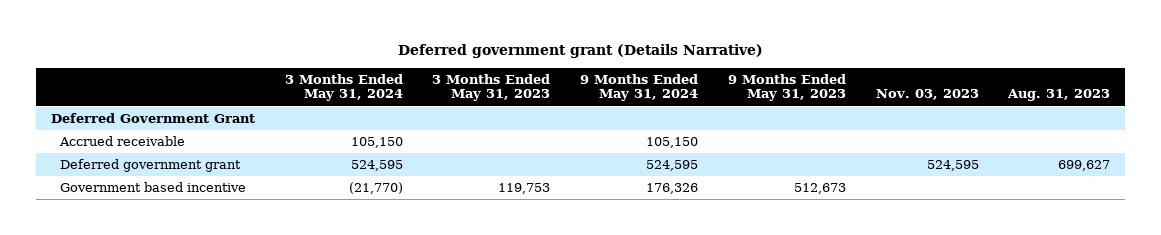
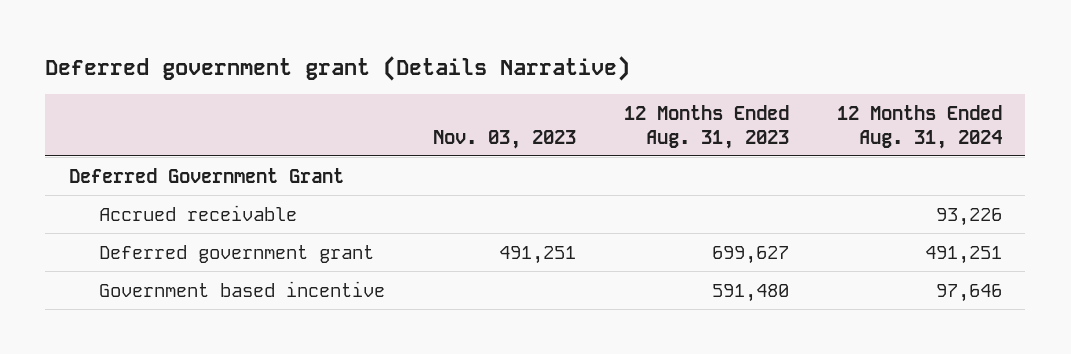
[284,73,403,102] 3 Months Ended May 31, 2024 -> none
[432,73,551,102] 3 Months Ended May 31, 2023 -> none
[580,73,699,102] 9 Months Ended May 31, 2024 -> none
[727,73,846,102] 9 Months Ended May 31, 2023 -> none
[1007,89,1111,102] Aug. 31, 2023 -> none
none -> [623,104,789,149] 12 Months Ended Aug. 31, 2023
none -> [836,104,1002,149] 12 Months Ended Aug. 31, 2024
[926,160,979,172] 524,595 -> [499,245,577,264] 491,251

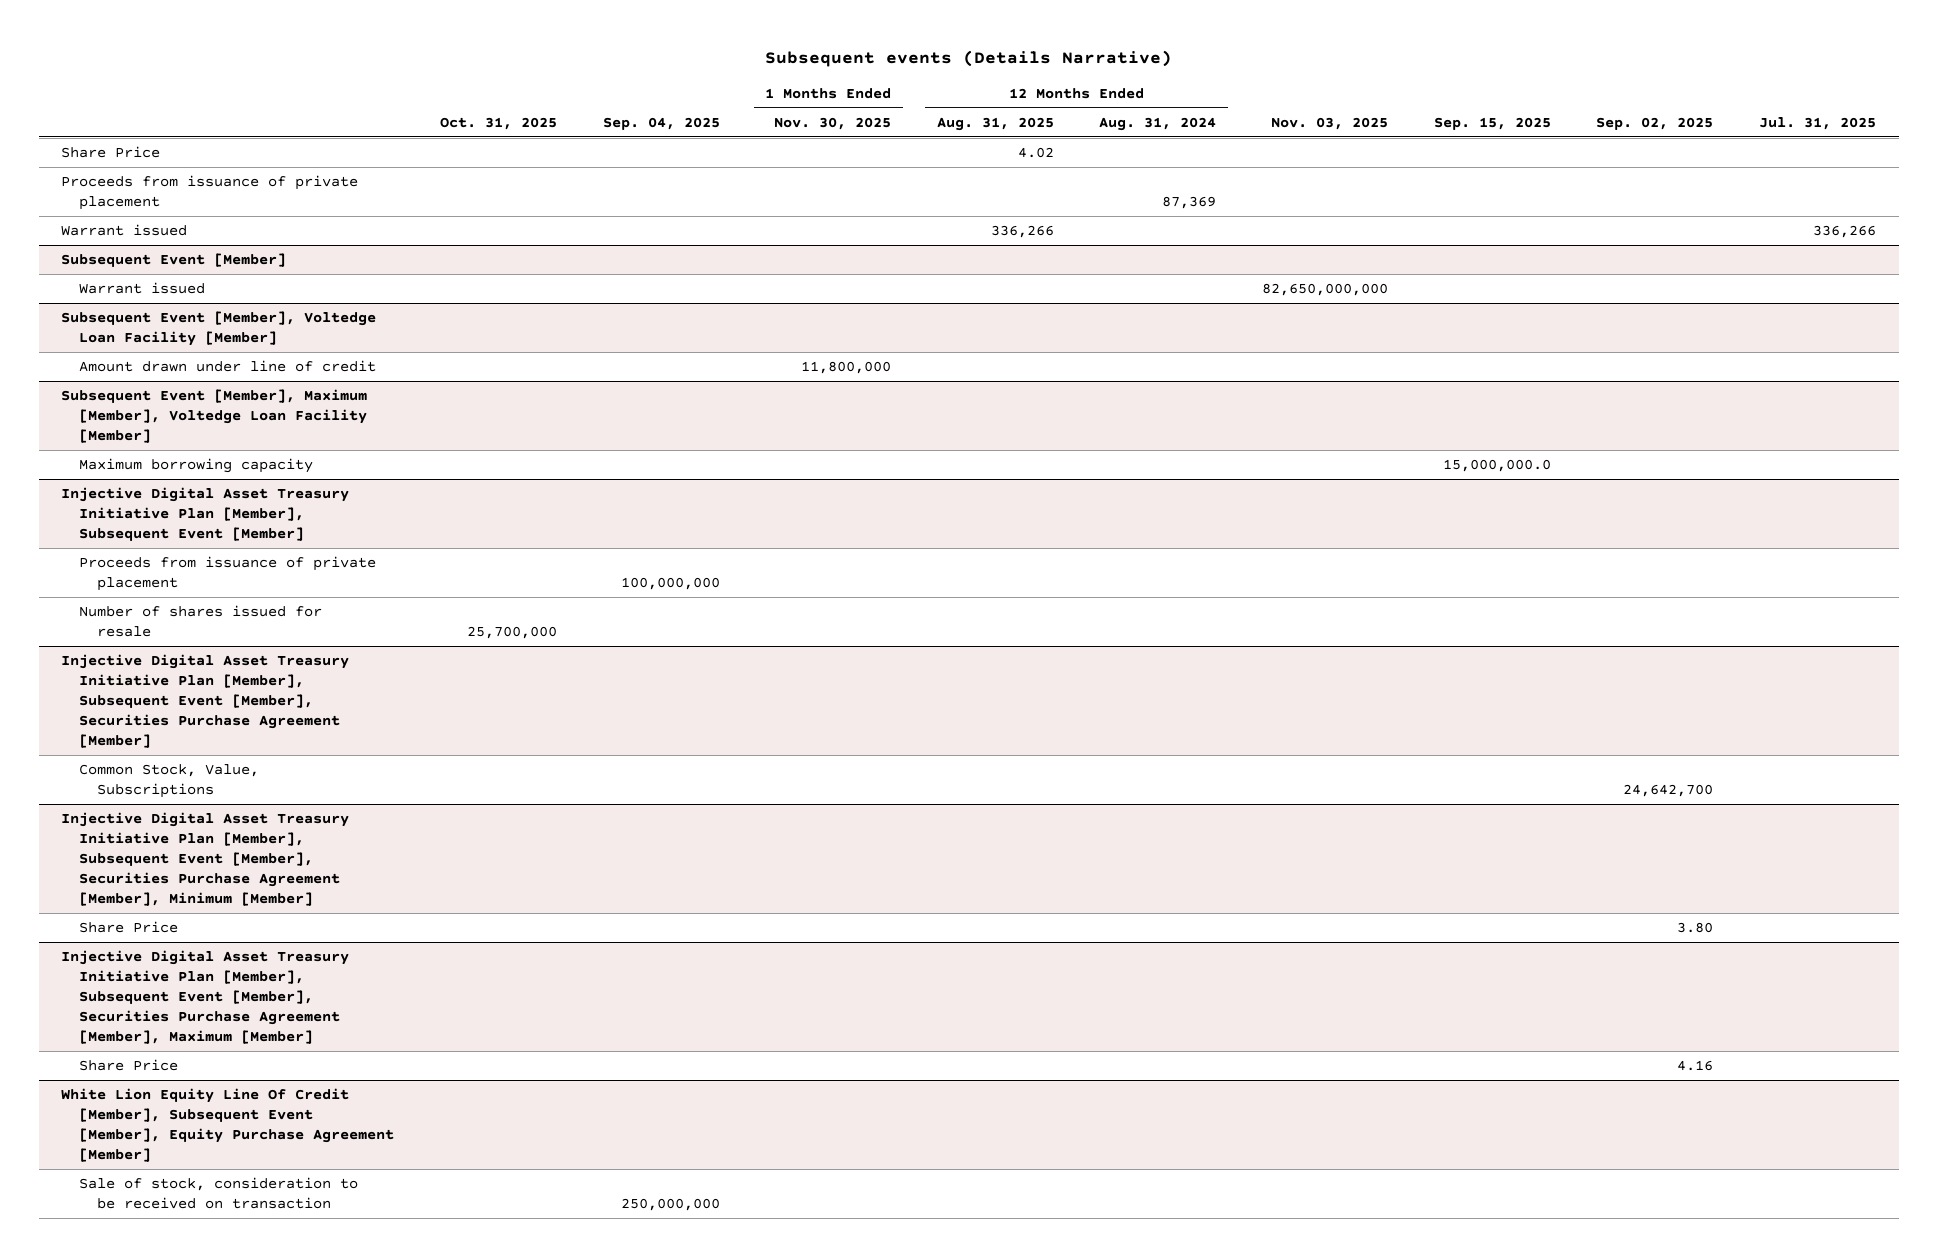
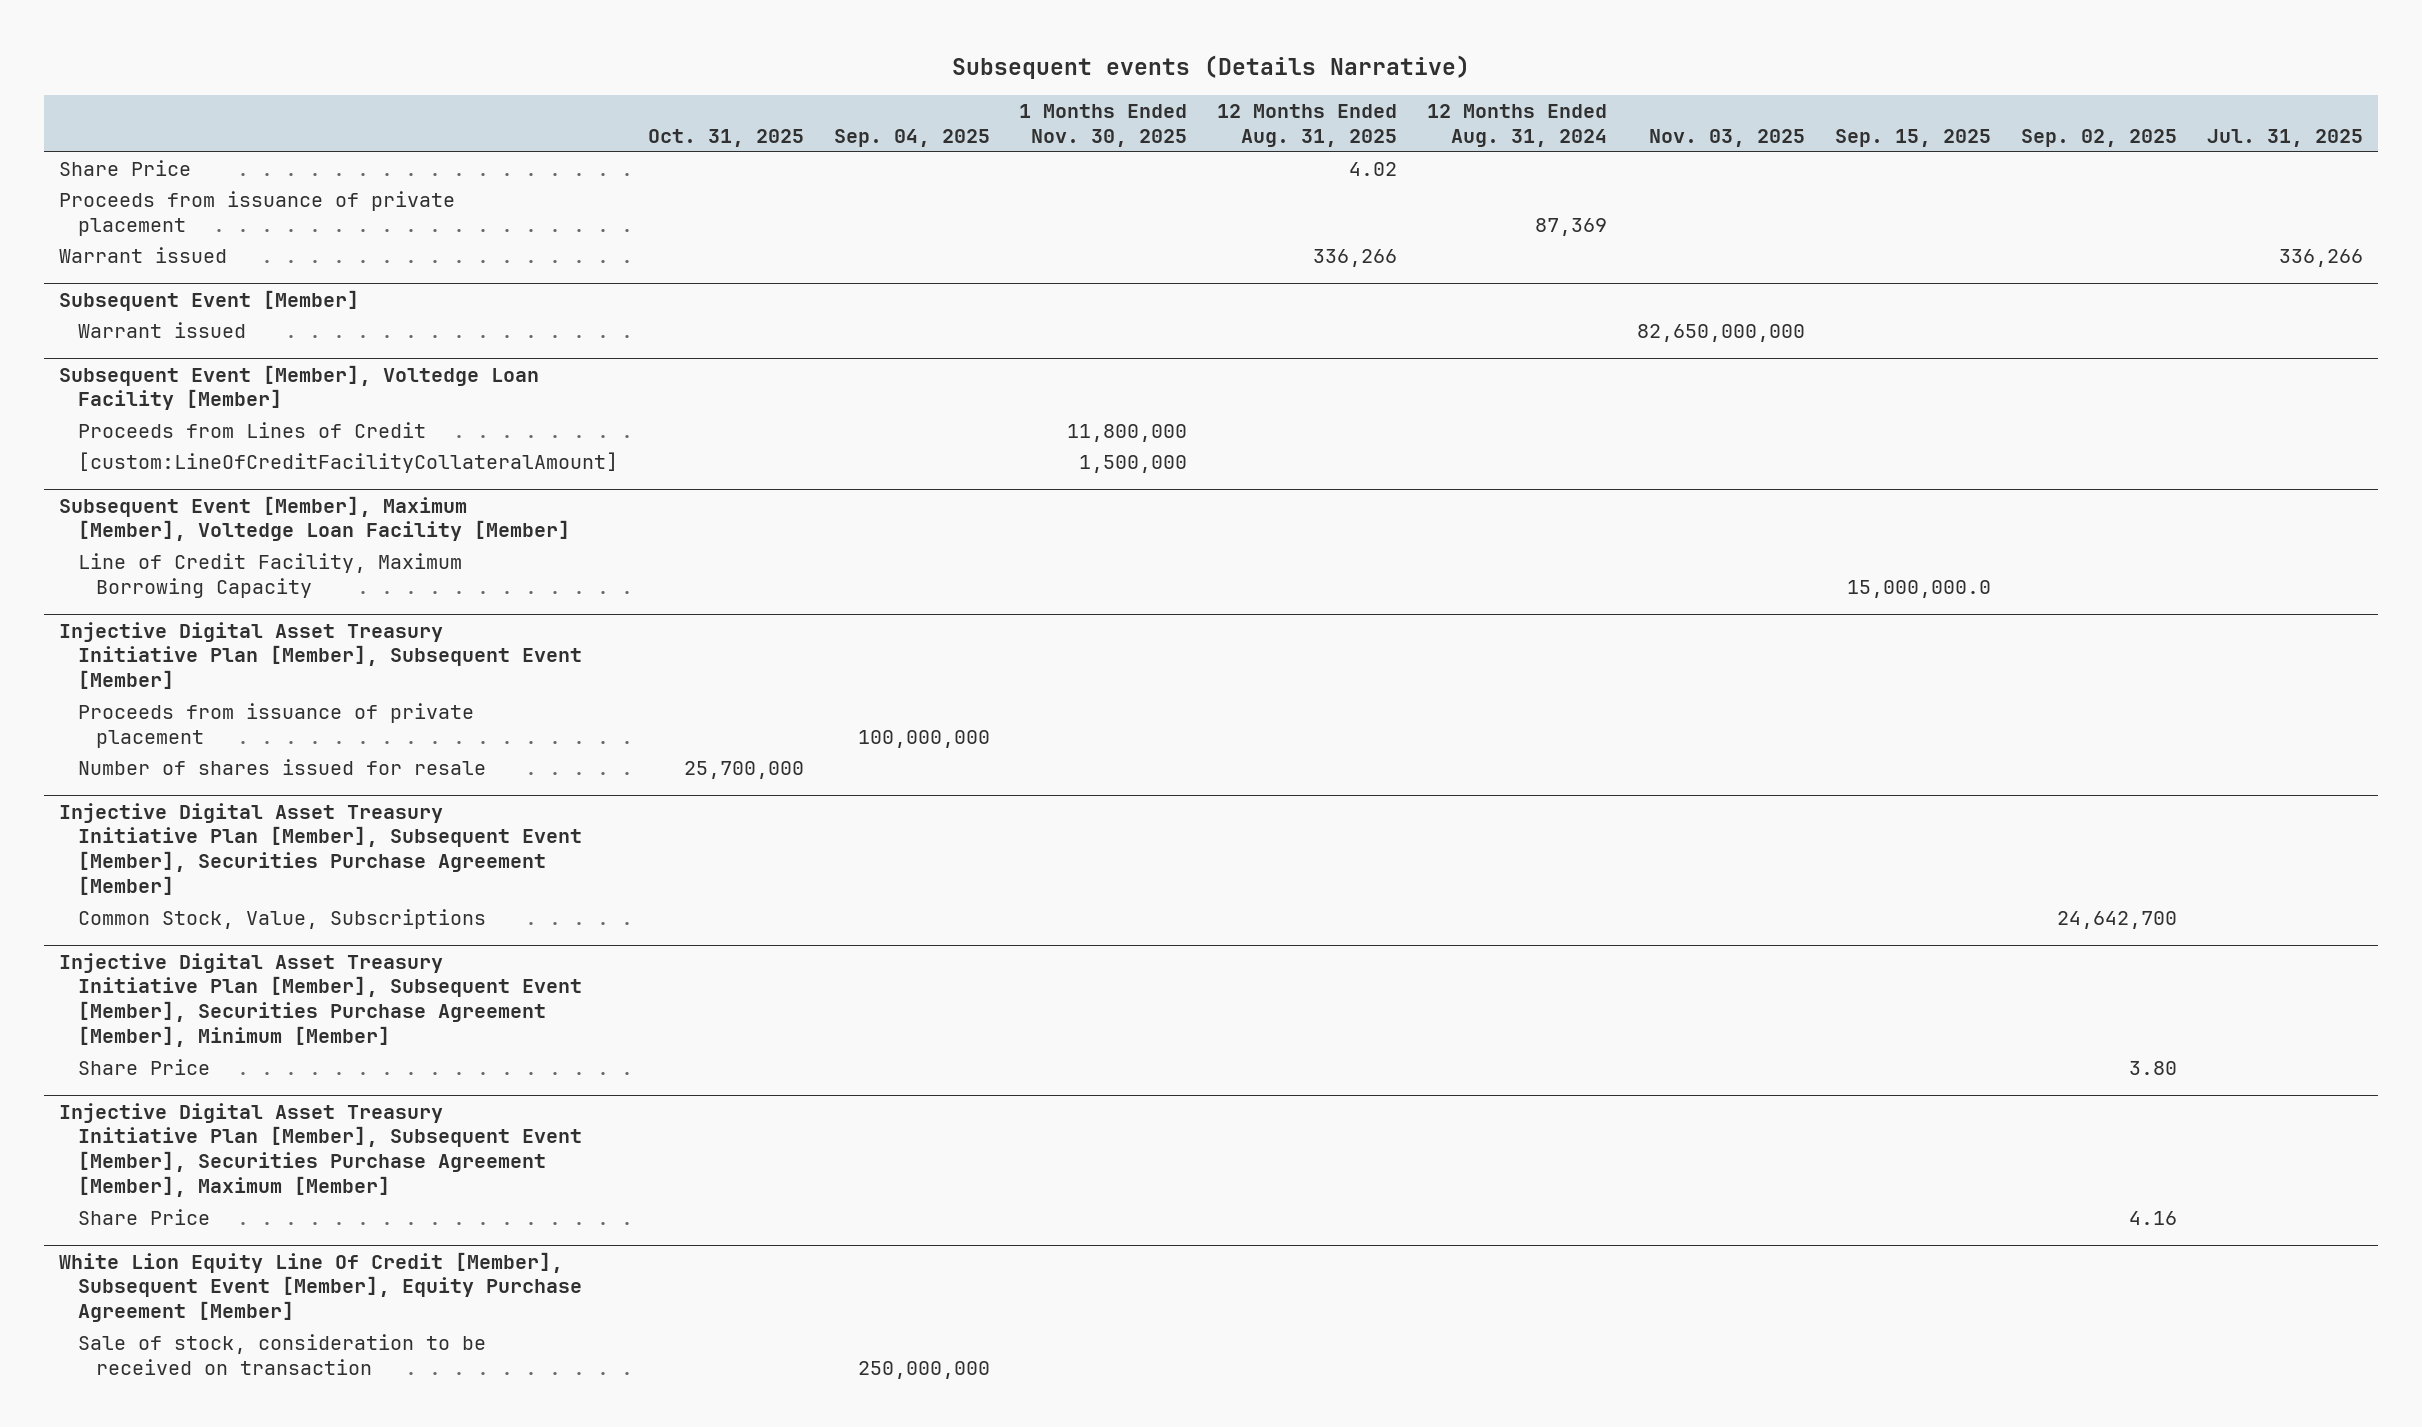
[79,360,377,373] Amount drawn under line of credit -> [77,422,426,439] Proceeds from Lines of Credit
none -> [77,452,618,474] [custom:LineOfCreditFacilityCollateralAmount]
[79,458,314,474] Maximum borrowing capacity -> [77,553,462,599] Line of Credit Facility, Maximum Borrowing Capacity

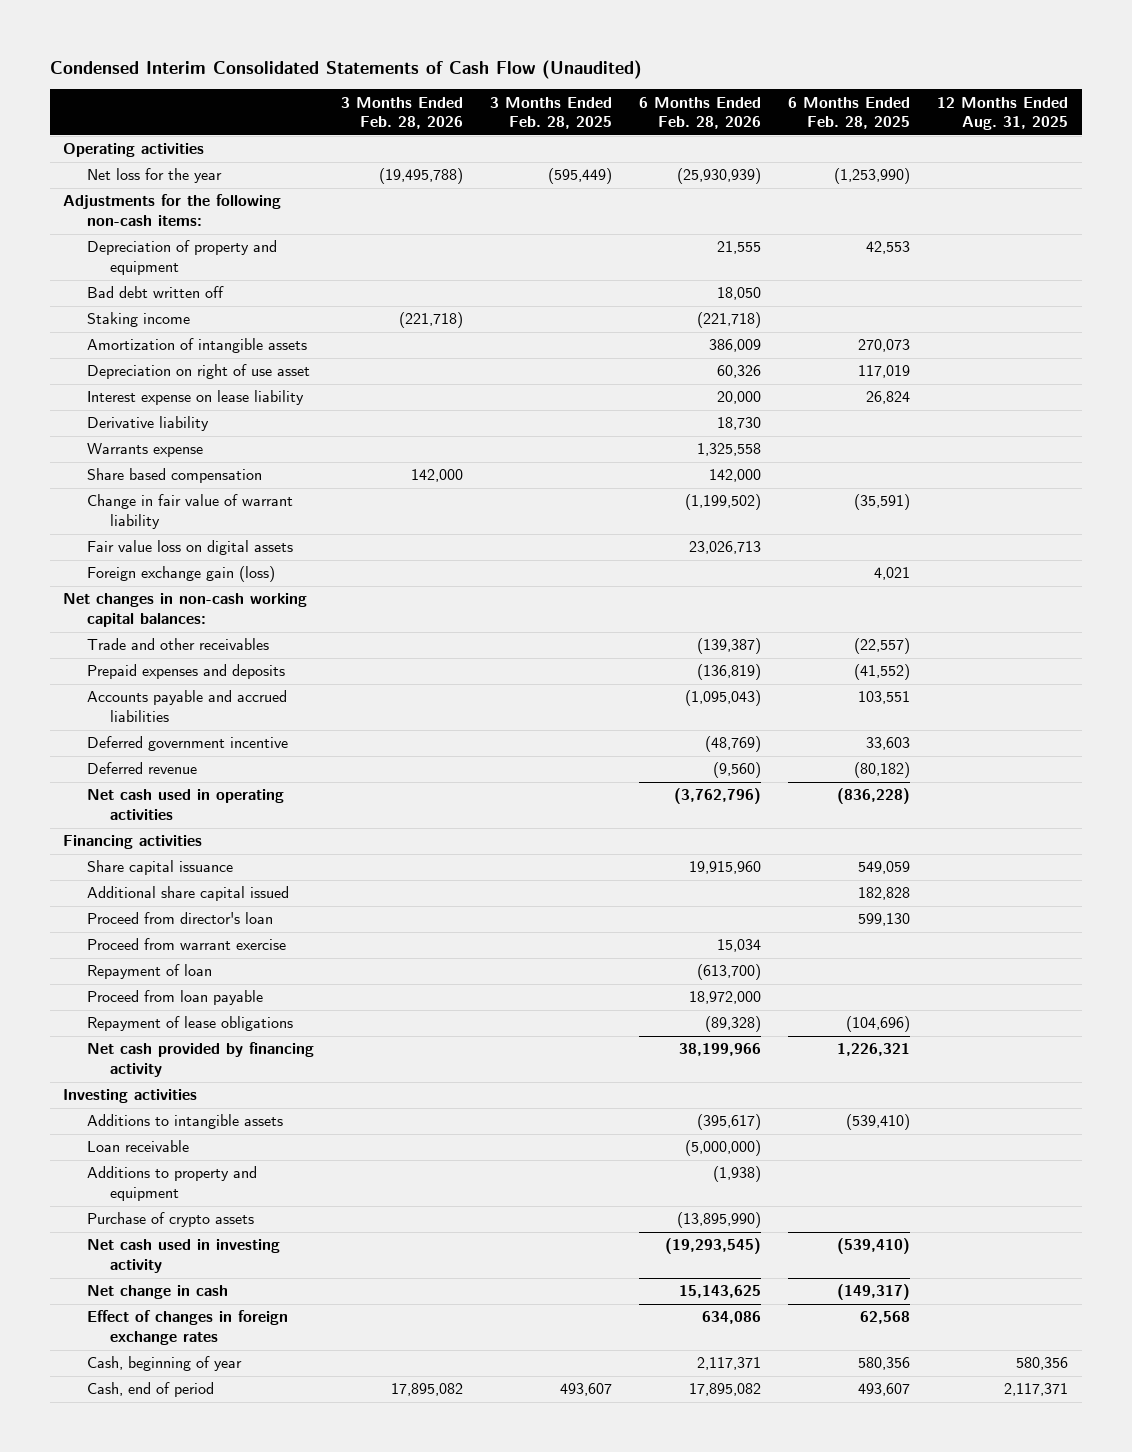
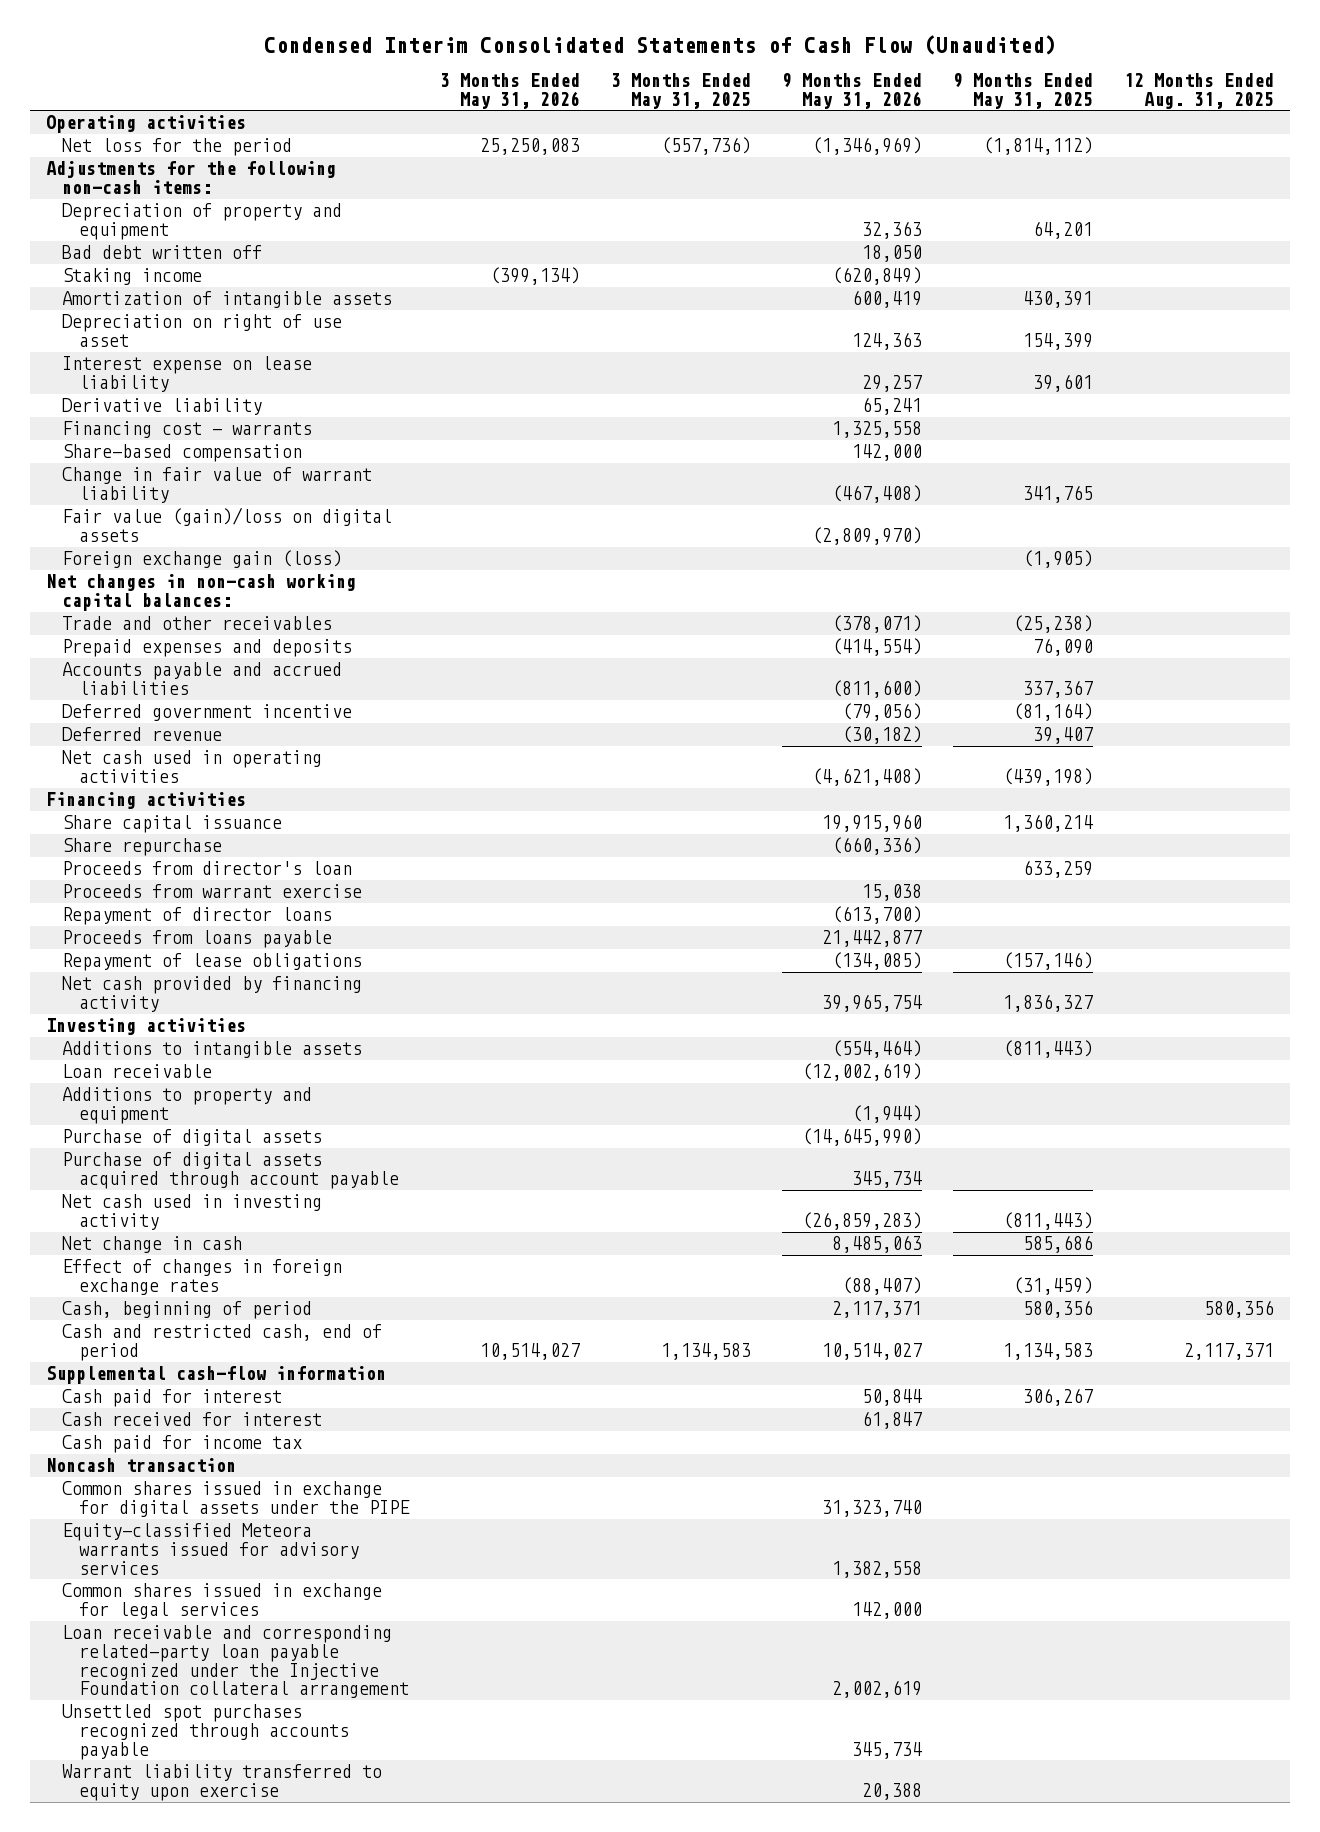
[340,96,463,130] 3 Months Ended Feb. 28, 2026 -> none
[489,96,612,130] 3 Months Ended Feb. 28, 2025 -> none
[639,96,762,130] 6 Months Ended Feb. 28, 2026 -> none
[788,96,911,130] 6 Months Ended Feb. 28, 2025 -> none
none -> [439,72,580,109] 3 Months Ended May 31, 2026
none -> [611,72,752,109] 3 Months Ended May 31, 2025
none -> [782,72,923,109] 9 Months Ended May 31, 2026
none -> [953,72,1094,109] 9 Months Ended May 31, 2025
[86,168,222,184] Net loss for the year -> [62,138,293,157] Net loss for the period
[86,443,203,458] Warrants expense -> none
none -> [62,421,313,439] Financing cost - warrants
[86,468,262,484] Share based compensation -> [62,444,303,463] Share-based compensation
[86,540,293,556] Fair value loss on digital assets -> [62,507,393,543] Fair value (gain)/loss on digital assets
[86,886,289,902] Additional share capital issued -> none
none -> [62,838,223,857] Share repurchase
[86,912,273,925] Proceed from director's loan -> [62,861,353,876] Proceeds from director's loan
[86,938,286,951] Proceed from warrant exercise -> [62,884,363,899] Proceeds from warrant exercise
[86,964,212,980] Repayment of loan -> [62,907,333,926] Repayment of director loans
[86,990,263,1006] Proceed from loan payable -> [62,930,333,949] Proceeds from loans payable
[86,1212,254,1228] Purchase of crypto assets -> [62,1129,323,1147] Purchase of digital assets
none -> [62,1152,399,1190] Purchase of digital assets acquired through account payable
[86,1356,242,1372] Cash, beginning of year -> [62,1301,313,1320] Cash, beginning of period
[86,1382,214,1398] Cash, end of period -> [62,1324,383,1362] Cash and restricted cash, end of period
none -> [45,1366,386,1385] Supplemental cash-flow information
none -> [62,1389,283,1408] Cash paid for interest
none -> [62,1412,323,1427] Cash received for interest
none -> [62,1435,303,1454] Cash paid for income tax
none -> [45,1458,236,1473] Noncash transaction
none -> [62,1481,410,1518] Common shares issued in exchange for digital assets under the PIPE
none -> [62,1523,359,1575] Equity-classified Meteora warrants issued for advisory services
none -> [62,1583,383,1620] Common shares issued in exchange for legal services
none -> [62,1625,409,1699] Loan receivable and corresponding related-party loan payable recognized under the Injective Foundation collateral arrangement
none -> [62,1704,349,1760] Unsettled spot purchases recognized through accounts payable
none -> [62,1764,383,1802] Warrant liability transferred to equity upon exercise

